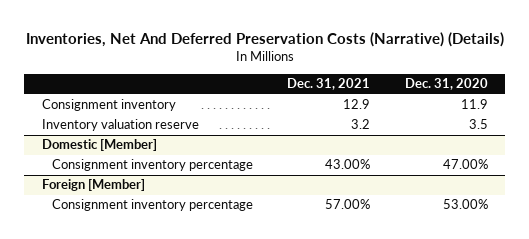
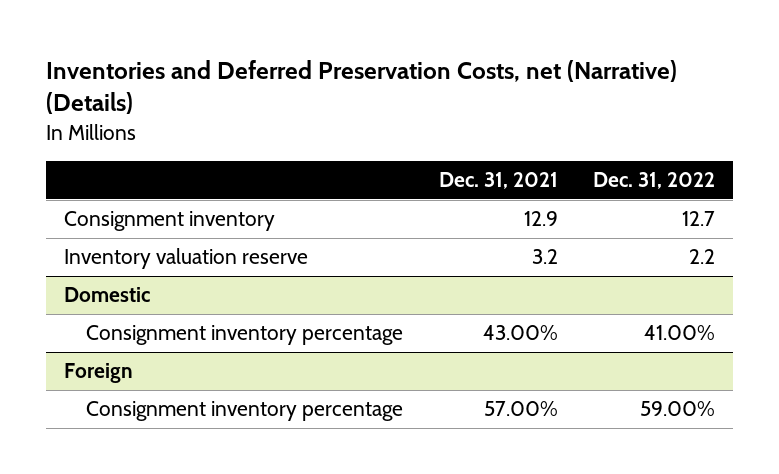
[25,32,504,48] Inventories, Net And Deferred Preservation Costs (Narrative) (Details) -> [45,59,677,115] Inventories and Deferred Preservation Costs, net (Narrative) (Details)
[404,78,488,91] Dec. 31, 2020 -> none
none -> [593,172,716,190] Dec. 31, 2022
[41,139,157,152] Domestic [Member] -> [63,287,150,303] Domestic
[41,179,145,192] Foreign [Member] -> [63,363,133,384] Foreign

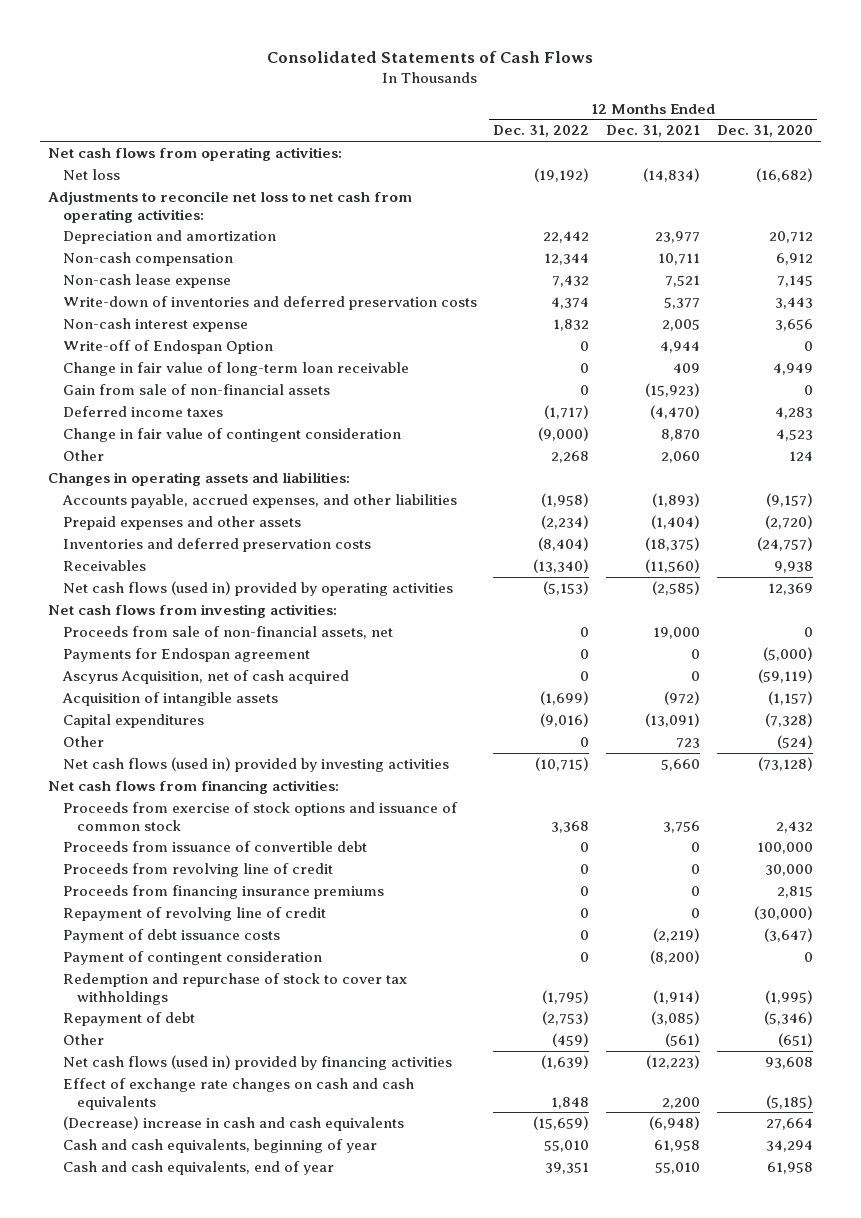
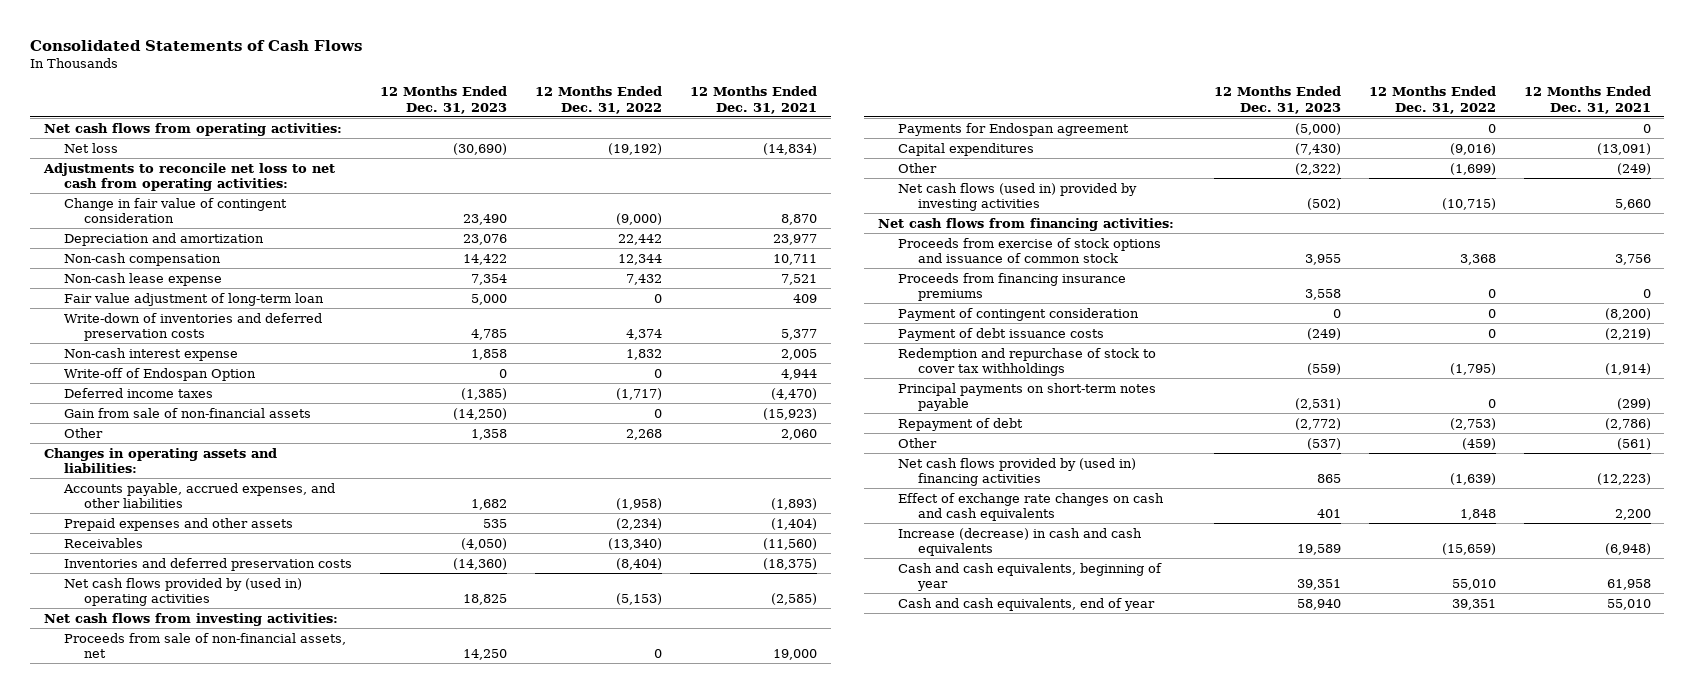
[716,125,813,138] Dec. 31, 2020 -> none
none -> [380,86,508,114] 12 Months Ended Dec. 31, 2023
[62,427,401,442] Change in fair value of contingent consideration -> [64,197,288,224] Change in fair value of contingent consideration
none -> [64,292,325,306] Fair value adjustment of long-term loan
[62,361,409,376] Change in fair value of long-term loan receivable -> none
[62,383,330,395] Gain from sale of non-financial assets -> [64,407,312,418] Gain from sale of non-financial assets
[62,537,371,552] Inventories and deferred preservation costs -> [64,557,353,571] Inventories and deferred preservation costs
[62,580,453,596] Net cash flows (used in) provided by operating activities -> [64,577,303,607] Net cash flows provided by (used in) operating activities
[61,669,349,684] Ascyrus Acquisition, net of cash acquired -> none
[61,691,278,706] Acquisition of intangible assets -> none
[580,736,590,747] 0 -> [1449,162,1496,175] (1,699)
[675,737,700,748] 723 -> [1616,162,1651,175] (249)
[62,840,367,852] Proceeds from issuance of convertible debt -> none
[62,862,333,877] Proceeds from revolving line of credit -> none
[62,906,326,921] Repayment of revolving line of credit -> none
[62,928,280,943] Payment of debt issuance costs -> [897,327,1104,341] Payment of debt issuance costs
none -> [897,382,1156,412] Principal payments on short-term notes payable
[650,1010,700,1025] (3,085) -> [1604,417,1651,430] (2,786)
[62,1054,452,1070] Net cash flows (used in) provided by financing activities -> [897,457,1136,487] Net cash flows provided by (used in) financing activities
[62,1115,404,1131] (Decrease) increase in cash and cash equivalents -> [897,527,1142,557] Increase (decrease) in cash and cash equivalents

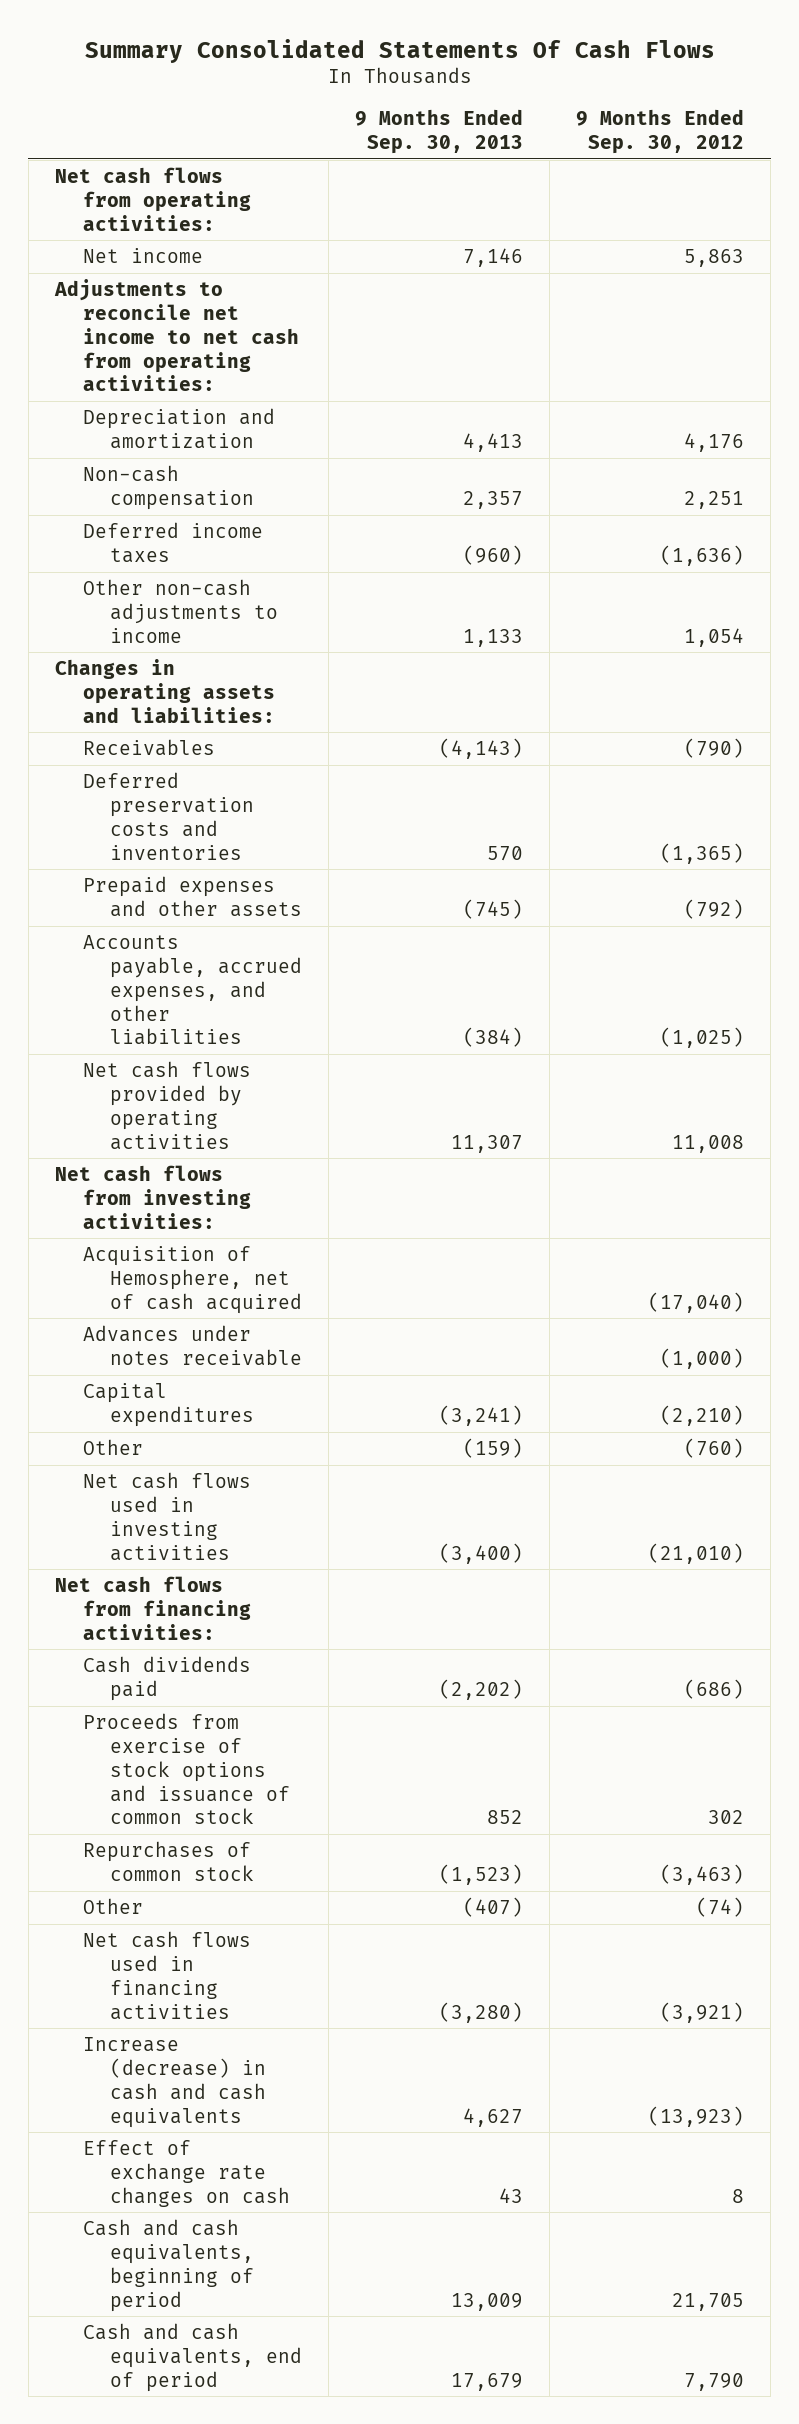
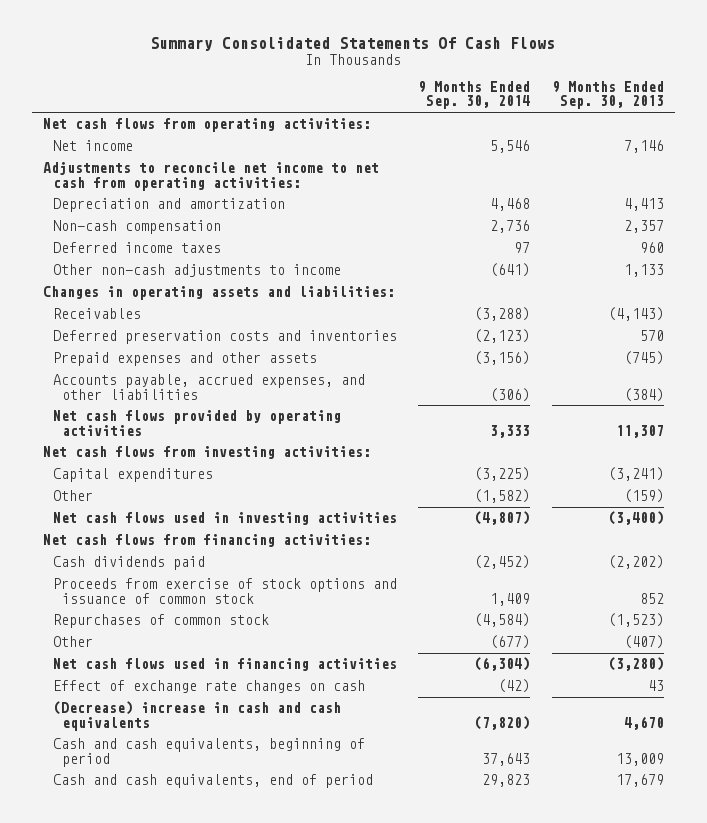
[576,109,745,155] 9 Months Ended Sep. 30, 2012 -> none
none -> [418,80,531,110] 9 Months Ended Sep. 30, 2014
[463,544,524,565] (960) -> [640,242,665,254] 960
[82,1245,303,1314] Acquisition of Hemosphere, net of cash acquired -> none
[82,1324,303,1366] Advances under notes receivable -> none
[82,2036,267,2128] Increase (decrease) in cash and cash equivalents -> none
none -> [52,701,341,731] (Decrease) increase in cash and cash equivalents

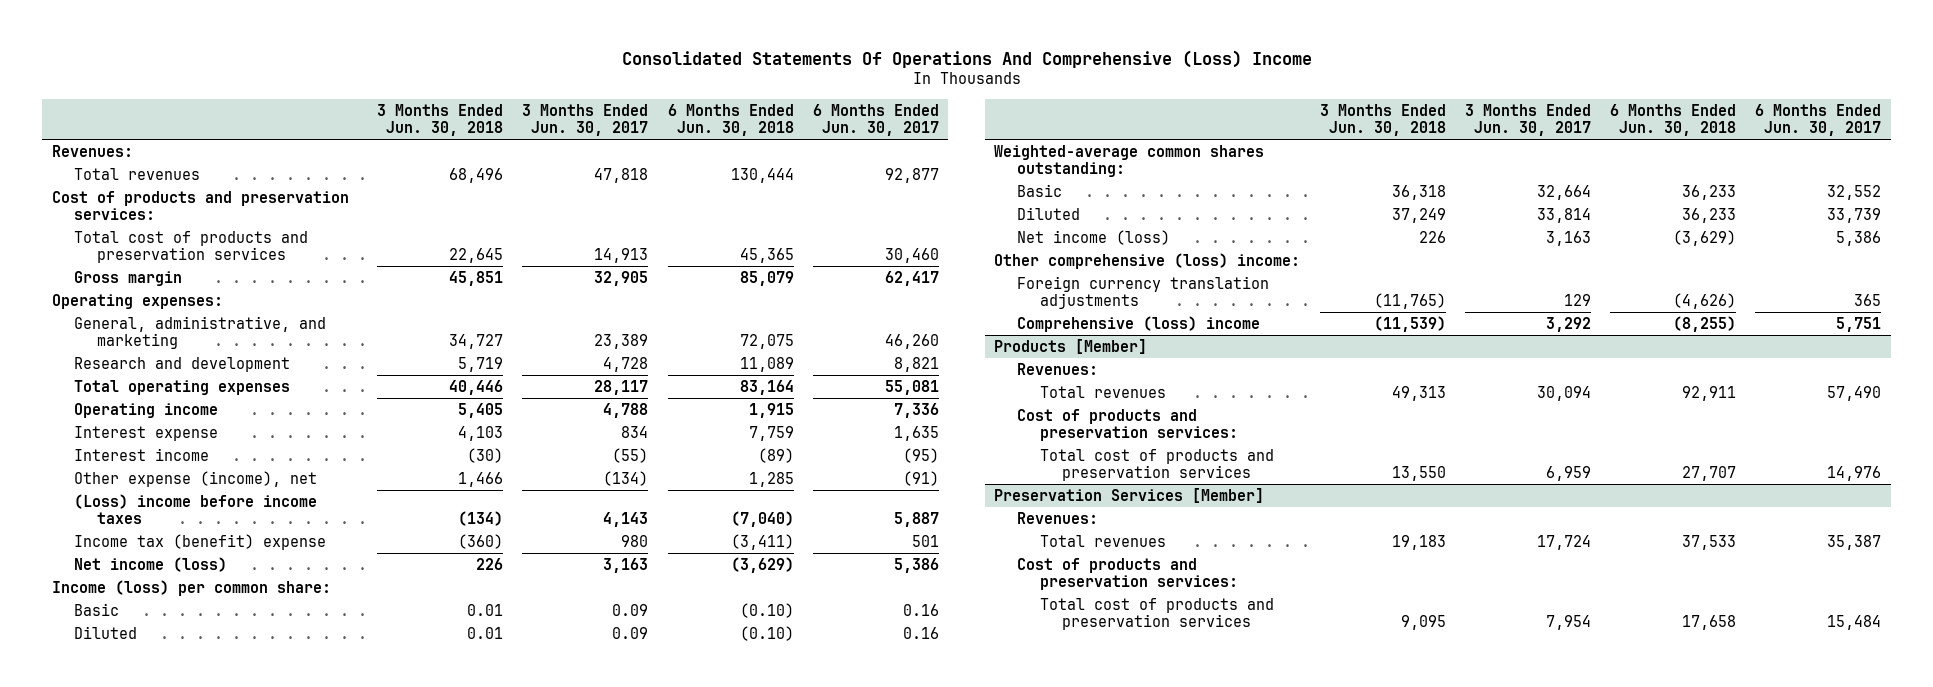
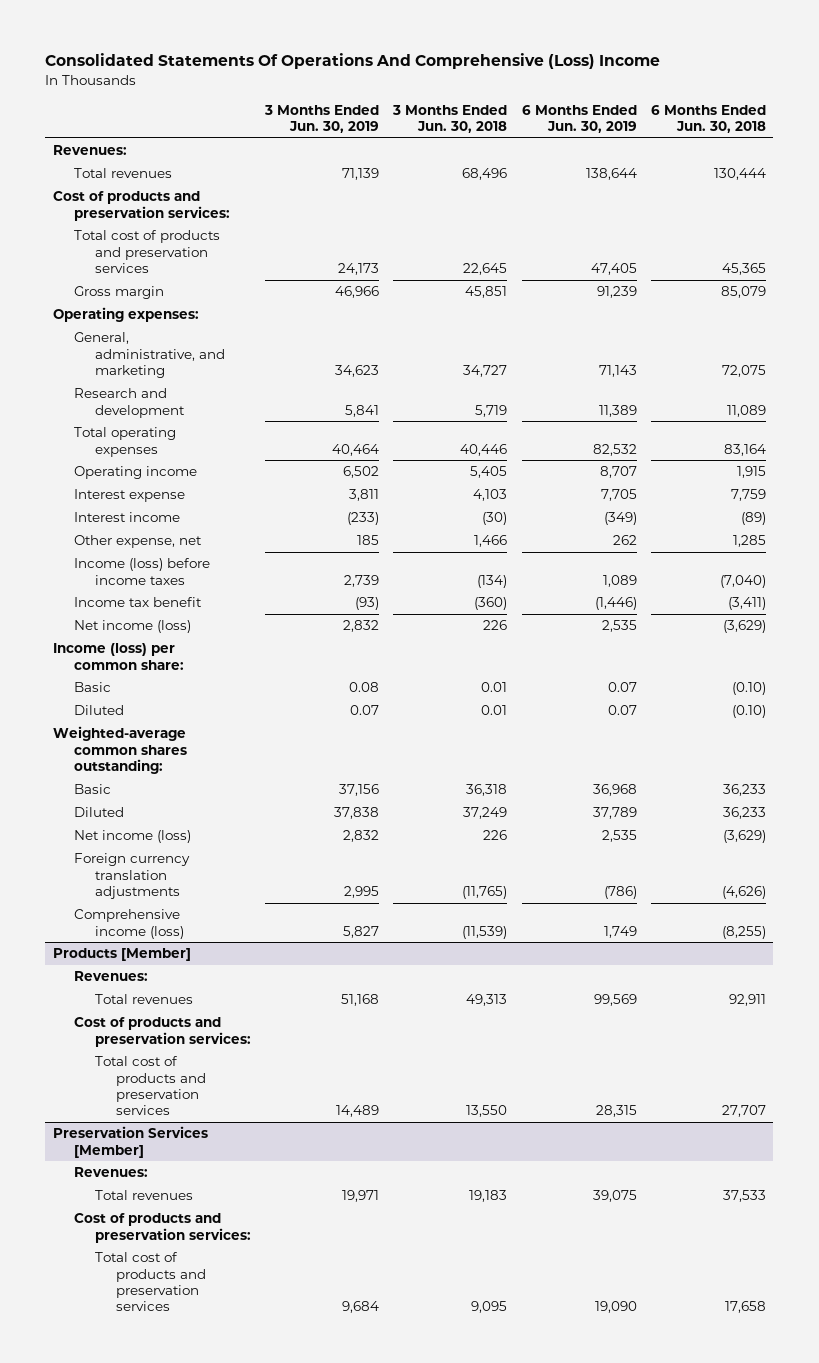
[522,103,649,137] 3 Months Ended Jun. 30, 2017 -> none
[812,103,939,137] 6 Months Ended Jun. 30, 2017 -> none
none -> [263,104,379,133] 3 Months Ended Jun. 30, 2019
none -> [521,104,637,133] 6 Months Ended Jun. 30, 2019
[74,470,318,487] Other expense (income), net -> [73,535,202,549] Other expense, net
[74,493,318,525] (Loss) income before income taxes -> [73,558,210,585] Income (loss) before income taxes
[74,533,327,550] Income tax (benefit) expense -> [73,597,202,608] Income tax benefit
[994,252,1301,269] Other comprehensive (loss) income: -> none
[1017,315,1261,332] Comprehensive (loss) income -> [73,909,184,939] Comprehensive income (loss)

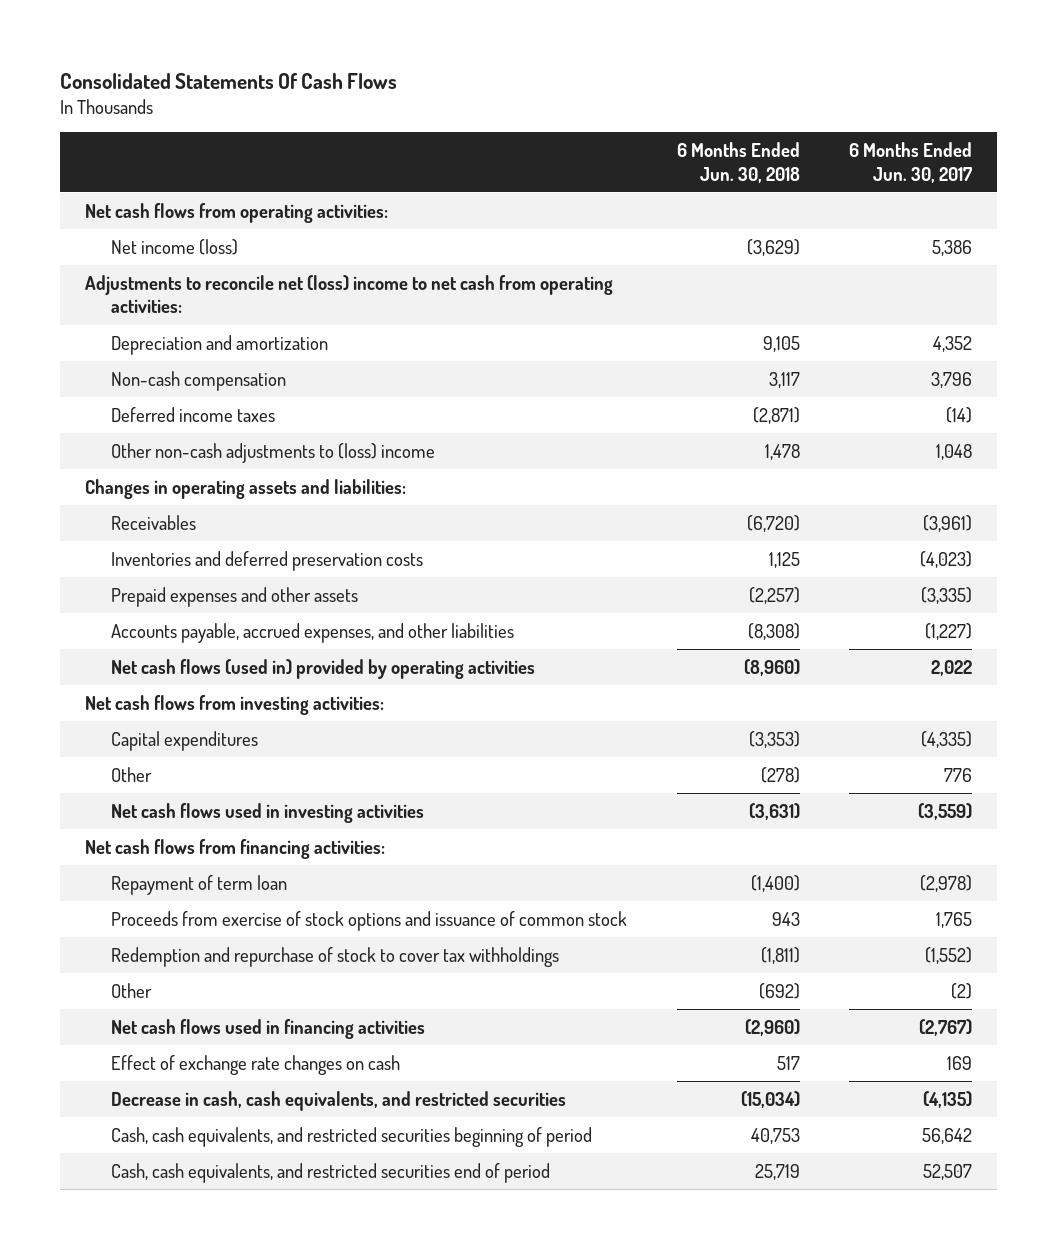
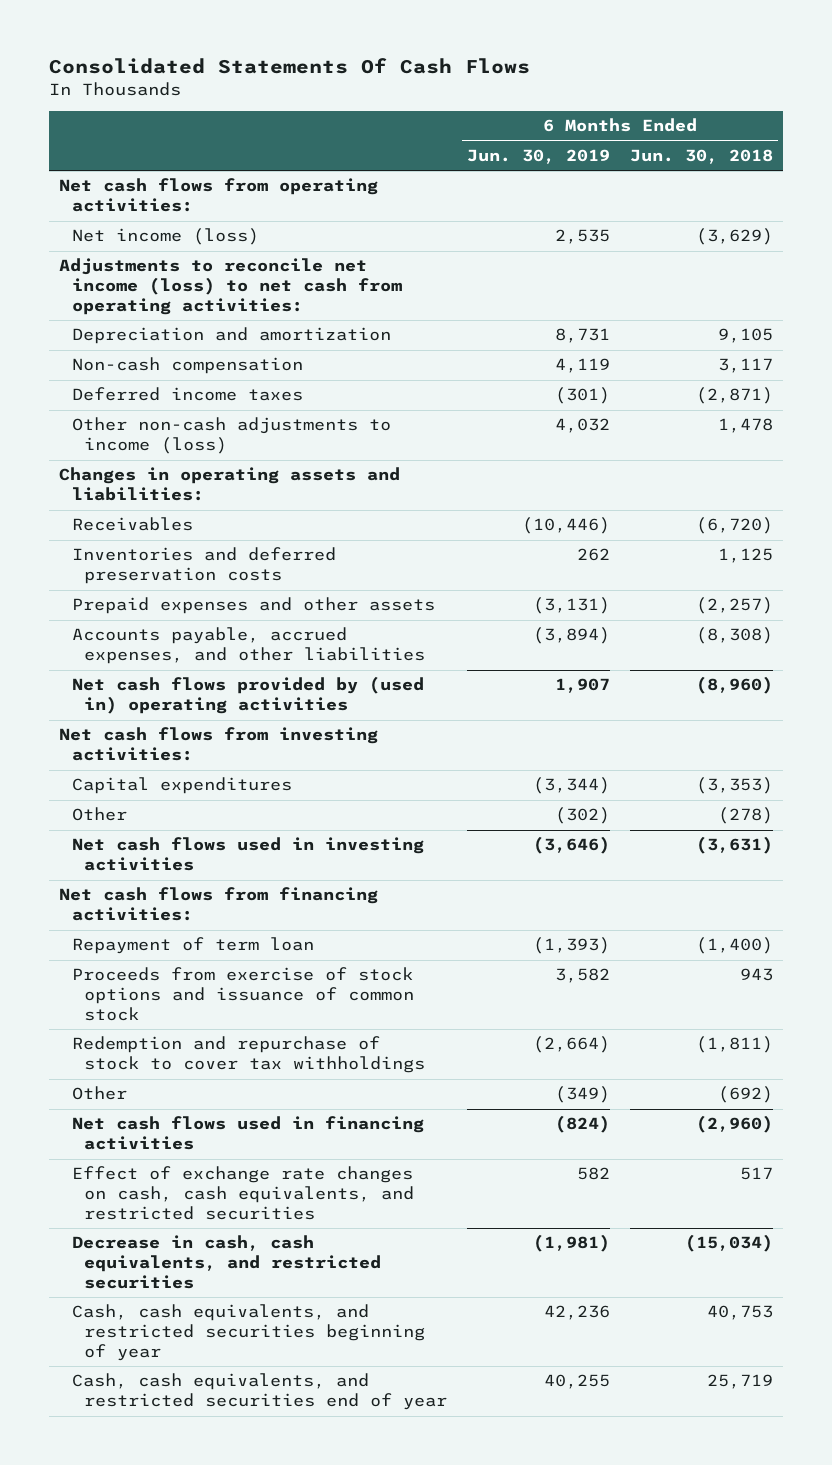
[849,142,973,183] 6 Months Ended Jun. 30, 2017 -> none
none -> [467,149,611,165] Jun. 30, 2019
[85,274,614,314] Adjustments to reconcile net (loss) income to net cash from operating activities: -> [58,258,402,315] Adjustments to reconcile net income (loss) to net cash from operating activities:
[110,442,435,463] Other non-cash adjustments to (loss) income -> [71,417,391,455] Other non-cash adjustments to income (loss)
[110,658,535,679] Net cash flows (used in) provided by operating activities -> [71,676,424,715] Net cash flows provided by (used in) operating activities
[110,1054,400,1075] Effect of exchange rate changes on cash -> [71,1166,415,1220] Effect of exchange rate changes on cash, cash equivalents, and restricted securities
[110,1126,592,1147] Cash, cash equivalents, and restricted securities beginning of period -> [71,1304,426,1361] Cash, cash equivalents, and restricted securities beginning of year
[110,1162,550,1183] Cash, cash equivalents, and restricted securities end of period -> [71,1373,448,1411] Cash, cash equivalents, and restricted securities end of year

